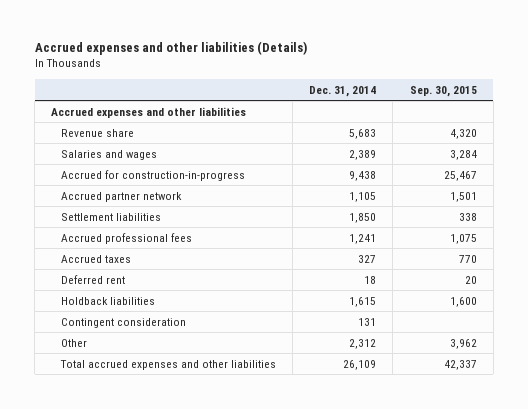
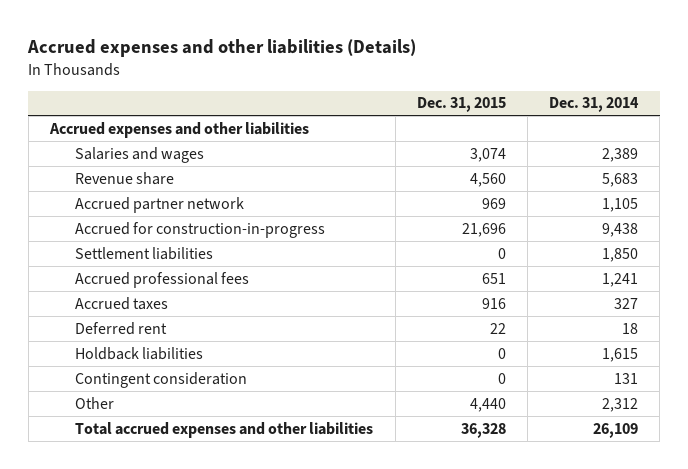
[409,85,477,97] Sep. 30, 2015 -> none
none -> [416,97,506,113] Dec. 31, 2015
[61,128,135,137] Revenue share -> [75,171,175,185] Revenue share
[61,169,246,181] Accrued for construction-in-progress -> [75,221,326,238] Accrued for construction-in-progress

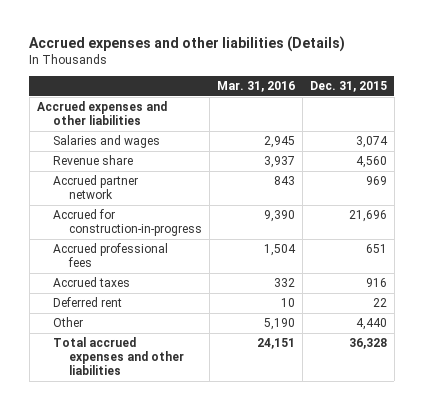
[549,97,640,113] Dec. 31, 2014 -> none
none -> [216,81,295,93] Mar. 31, 2016
[75,246,214,260] Settlement liabilities -> none
[75,346,204,360] Holdback liabilities -> none
[75,371,248,388] Contingent consideration -> none

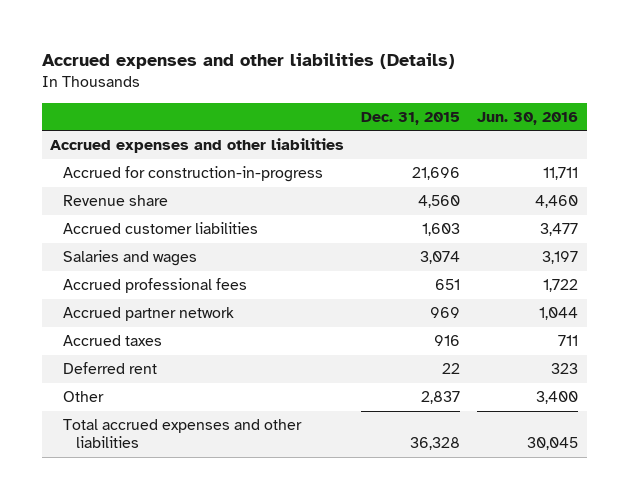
[216,81,295,93] Mar. 31, 2016 -> none
none -> [477,111,579,125] Jun. 30, 2016
[52,155,133,166] Revenue share -> [63,195,169,207] Revenue share
none -> [63,222,259,235] Accrued customer liabilities
[52,135,160,149] Salaries and wages -> [63,250,198,267] Salaries and wages
[52,175,138,200] Accrued partner network -> [63,307,235,322] Accrued partner network
[355,318,387,331] 4,440 -> [421,391,461,405] 2,837

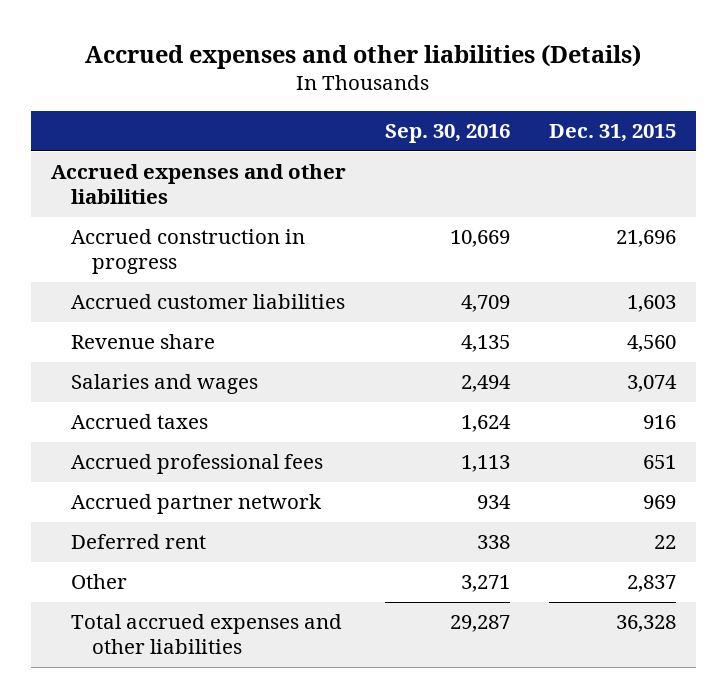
[477,111,579,125] Jun. 30, 2016 -> none
none -> [384,124,510,144] Sep. 30, 2016
[63,166,324,183] Accrued for construction-in-progress -> [71,229,306,275] Accrued construction in progress
[63,195,169,207] Revenue share -> [71,334,216,350] Revenue share
[63,335,163,347] Accrued taxes -> [71,414,209,430] Accrued taxes

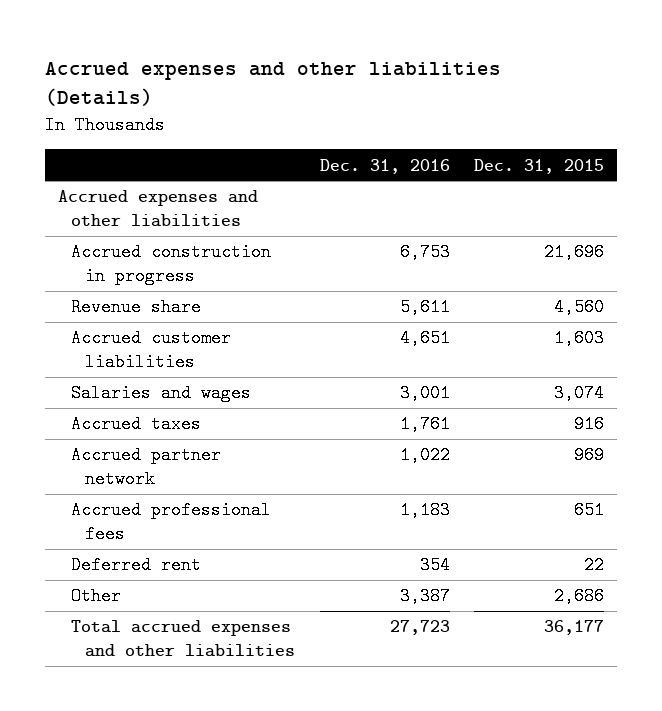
[384,124,510,144] Sep. 30, 2016 -> none
none -> [319,158,450,174] Dec. 31, 2016
[71,294,346,310] Accrued customer liabilities -> [71,329,232,372] Accrued customer liabilities
[71,454,324,475] Accrued professional fees -> [71,501,272,544] Accrued professional fees
[627,575,677,593] 2,837 -> [554,587,605,606] 2,686
[616,615,677,633] 36,328 -> [544,620,605,636] 36,177

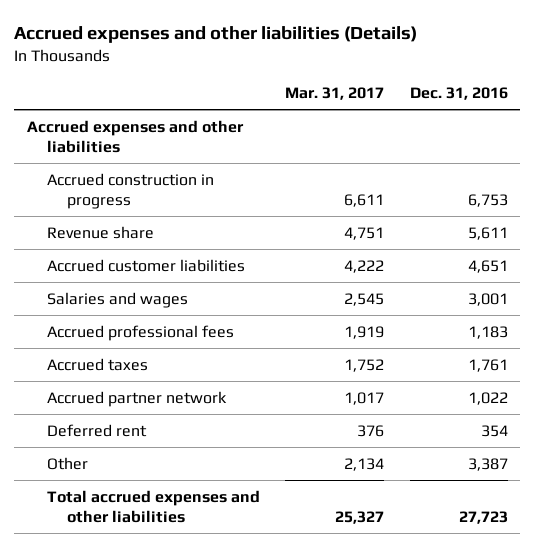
[474,158,605,174] Dec. 31, 2015 -> none
none -> [285,87,385,101] Mar. 31, 2017
[71,501,272,544] Accrued professional fees -> [47,324,235,341] Accrued professional fees

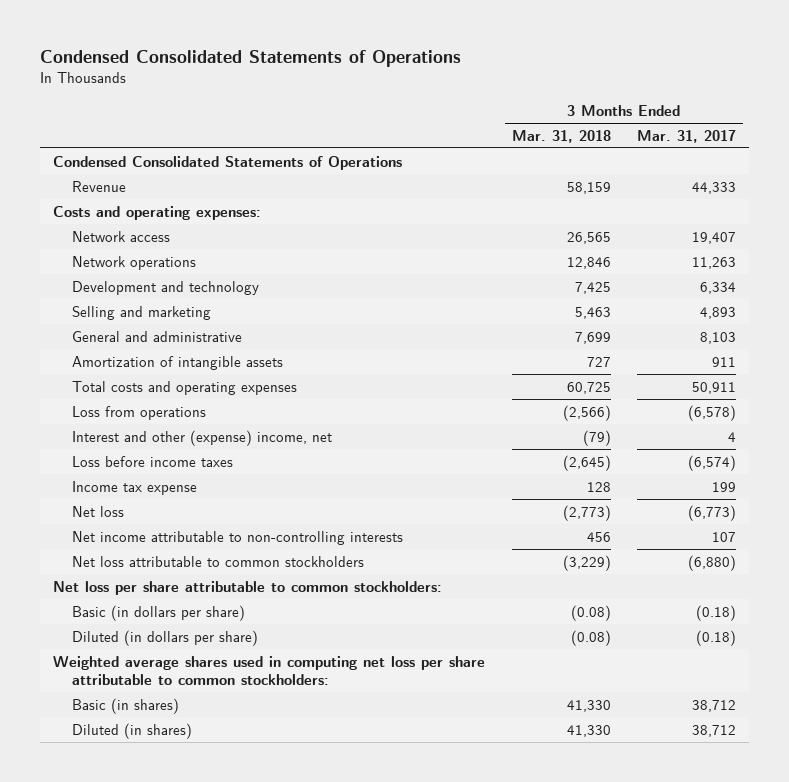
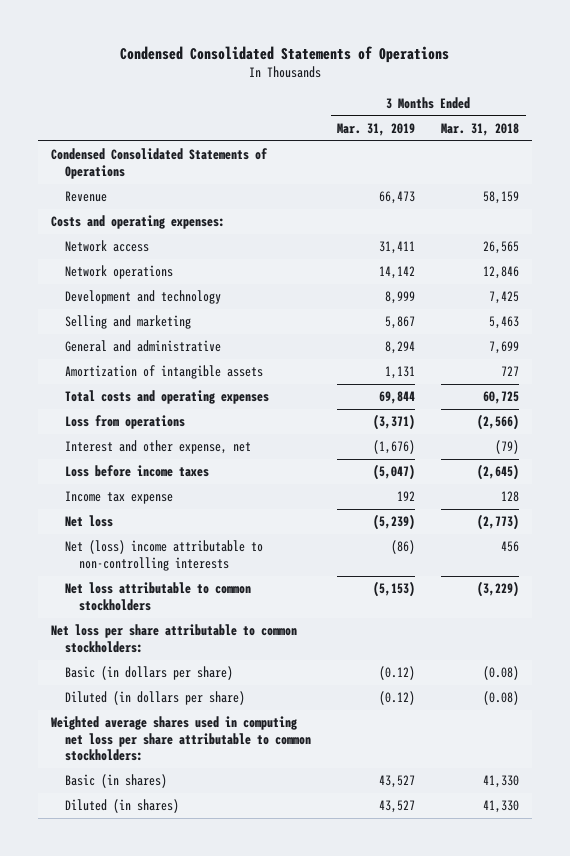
[637,129,737,143] Mar. 31, 2017 -> none
none -> [337,122,416,136] Mar. 31, 2019
[72,429,333,446] Interest and other (expense) income, net -> [64,440,251,455] Interest and other expense, net
[72,530,404,545] Net income attributable to non-controlling interests -> [64,540,263,571] Net (loss) income attributable to non-controlling interests

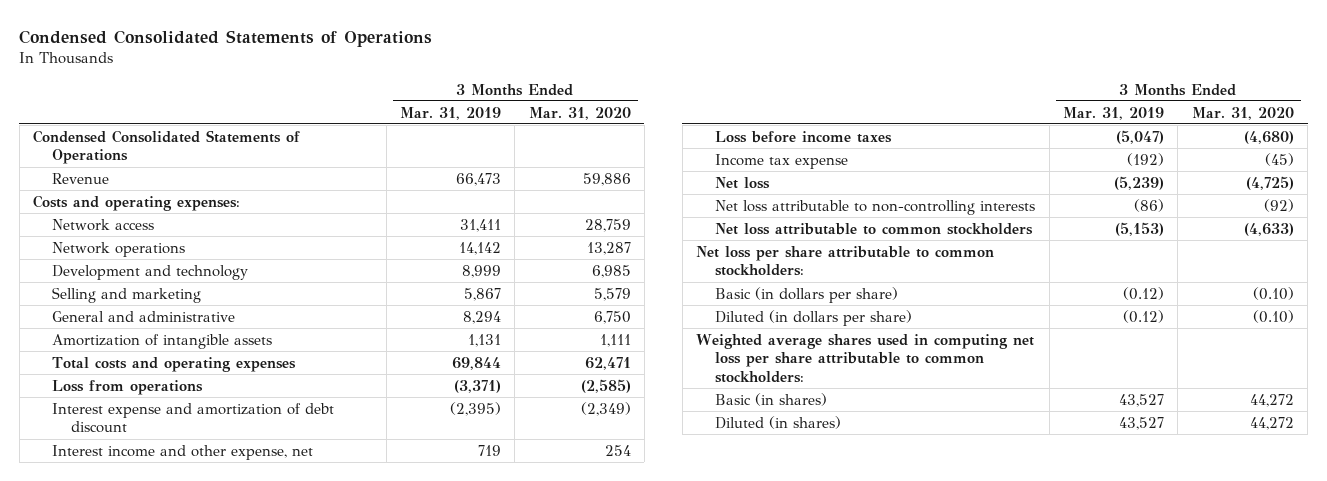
[441,122,520,136] Mar. 31, 2018 -> none
none -> [528,106,631,120] Mar. 31, 2020
none -> [52,402,335,434] Interest expense and amortization of debt discount
[64,440,251,455] Interest and other expense, net -> [52,444,314,460] Interest income and other expense, net
[373,440,416,455] (1,676) -> [477,444,501,456] 719
[397,491,416,502] 192 -> [1126,152,1164,166] (192)
[64,540,263,571] Net (loss) income attributable to non-controlling interests -> [715,199,1036,215] Net loss attributable to non-controlling interests

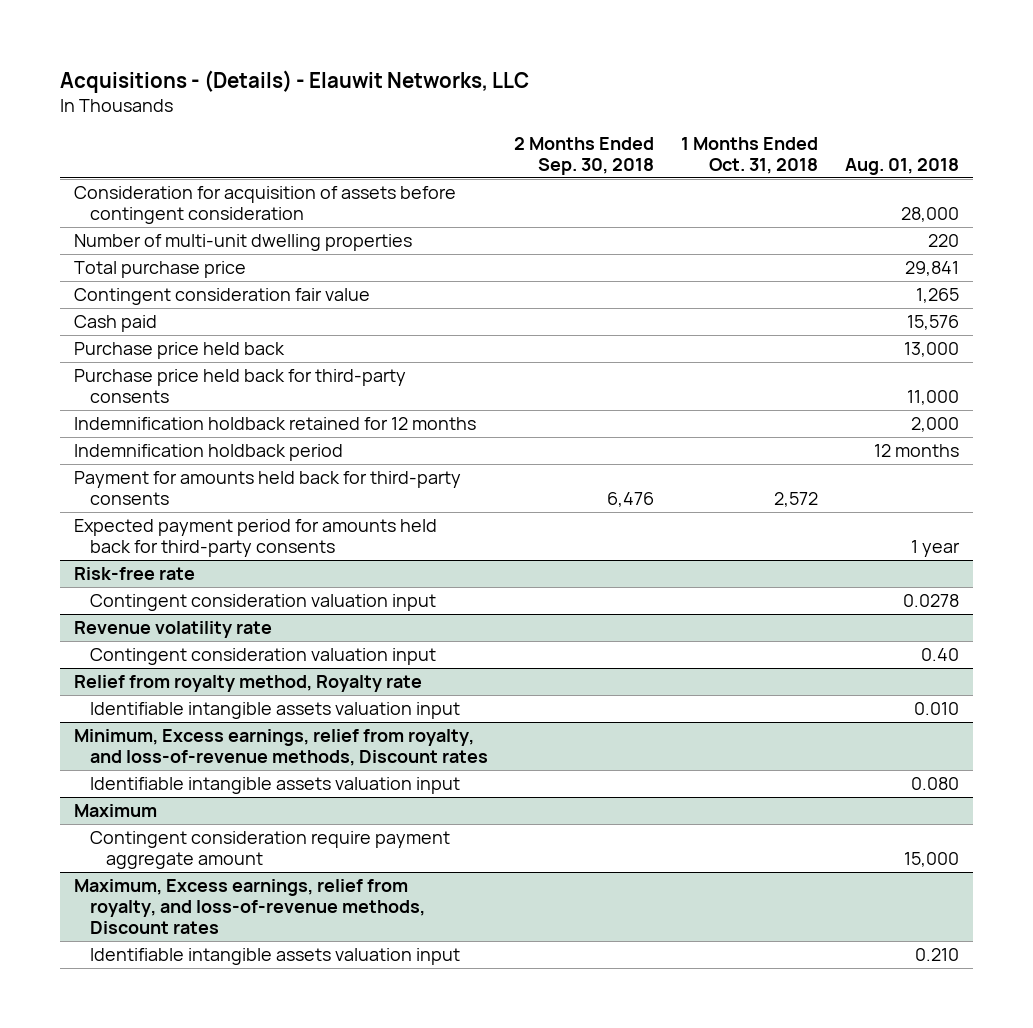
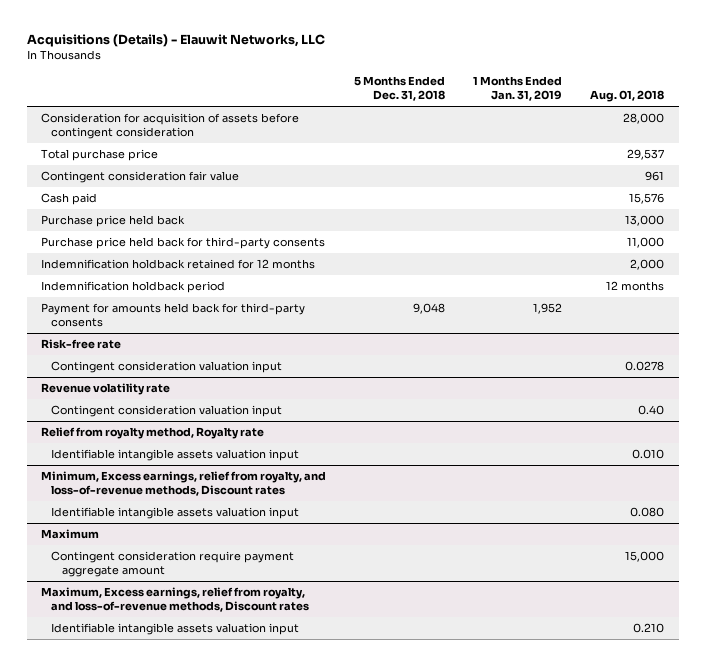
[60,69,530,93] Acquisitions - (Details) - Elauwit Networks, LLC -> [27,34,326,48] Acquisitions (Details) - Elauwit Networks, LLC
[514,136,655,175] 2 Months Ended Sep. 30, 2018 -> none
[681,136,819,174] 1 Months Ended Oct. 31, 2018 -> none
none -> [354,76,446,102] 5 Months Ended Dec. 31, 2018
none -> [473,76,563,102] 1 Months Ended Jan. 31, 2019
[73,233,412,251] Number of multi-unit dwelling properties -> none
[905,260,960,276] 29,841 -> [627,148,665,160] 29,537
[916,287,960,303] 1,265 -> [645,170,665,181] 961
[73,518,437,558] Expected payment period for amounts held back for third-party consents -> none

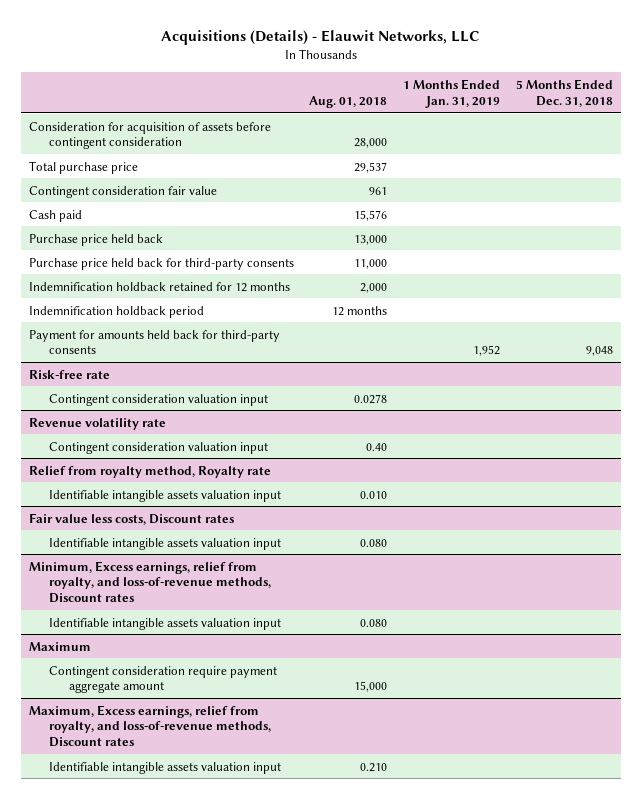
none -> [28,512,234,525] Fair value less costs, Discount rates
none -> [49,537,282,550] Identifiable intangible assets valuation input

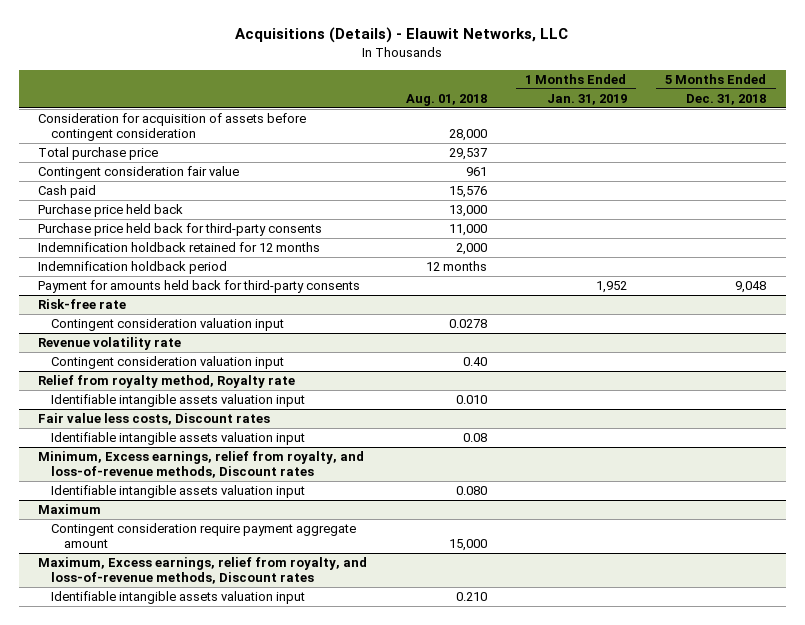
[360,538,388,547] 0.080 -> [463,433,488,443] 0.08

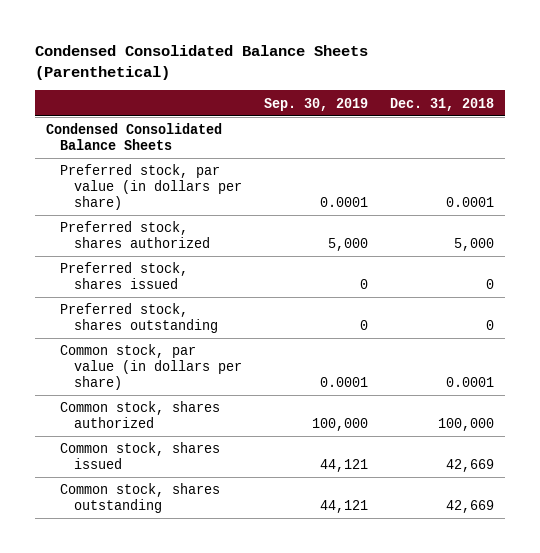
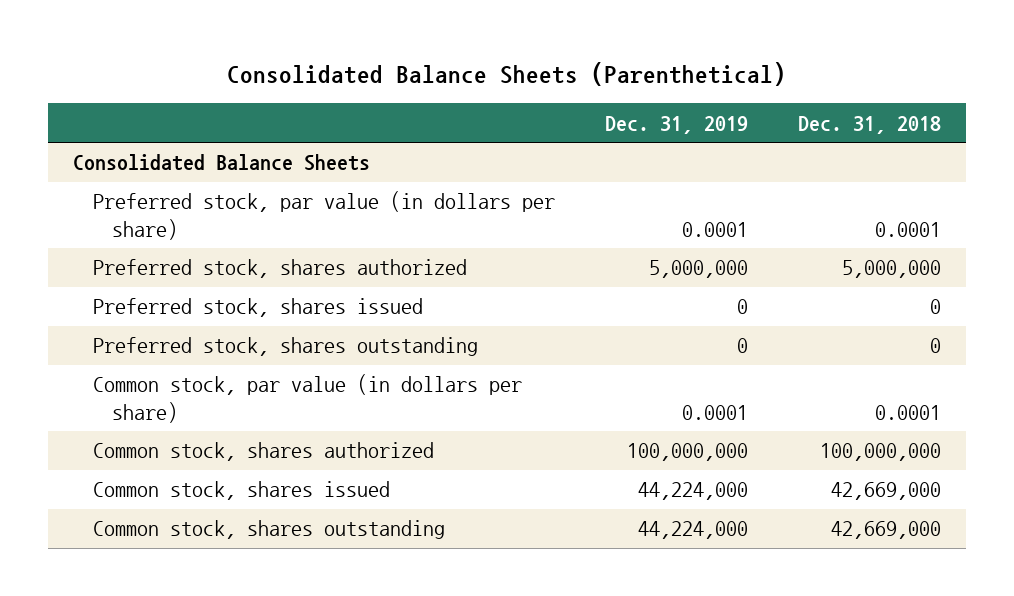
[35,45,369,81] Condensed Consolidated Balance Sheets (Parenthetical) -> [227,61,787,86] Consolidated Balance Sheets (Parenthetical)
[264,97,369,111] Sep. 30, 2019 -> none
none -> [604,115,748,134] Dec. 31, 2019
[46,123,223,150] Condensed Consolidated Balance Sheets -> [73,154,371,172] Consolidated Balance Sheets
[454,237,495,251] 5,000 -> [841,260,941,279] 5,000,000
[438,417,495,431] 100,000 -> [819,443,941,462] 100,000,000
[446,458,495,472] 42,669 -> [830,482,941,501] 42,669,000
[446,499,495,513] 42,669 -> [830,521,941,540] 42,669,000

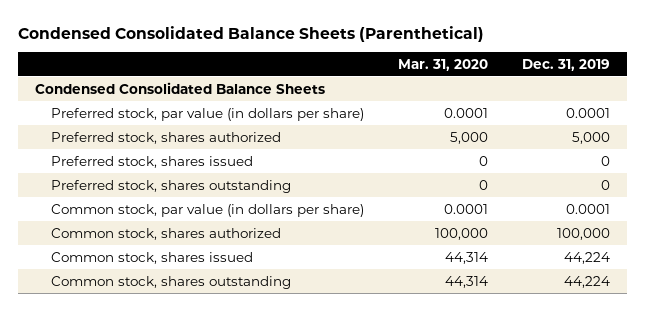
[227,61,787,86] Consolidated Balance Sheets (Parenthetical) -> [17,25,484,42] Condensed Consolidated Balance Sheets (Parenthetical)
[797,115,941,134] Dec. 31, 2018 -> none
none -> [398,58,489,71] Mar. 31, 2020
[73,154,371,172] Consolidated Balance Sheets -> [34,81,325,94] Condensed Consolidated Balance Sheets
[648,260,748,279] 5,000,000 -> [571,131,610,144] 5,000
[626,443,748,462] 100,000,000 -> [556,227,610,240] 100,000
[637,482,748,501] 44,224,000 -> [563,251,610,264] 44,224
[637,521,748,540] 44,224,000 -> [563,275,610,288] 44,224

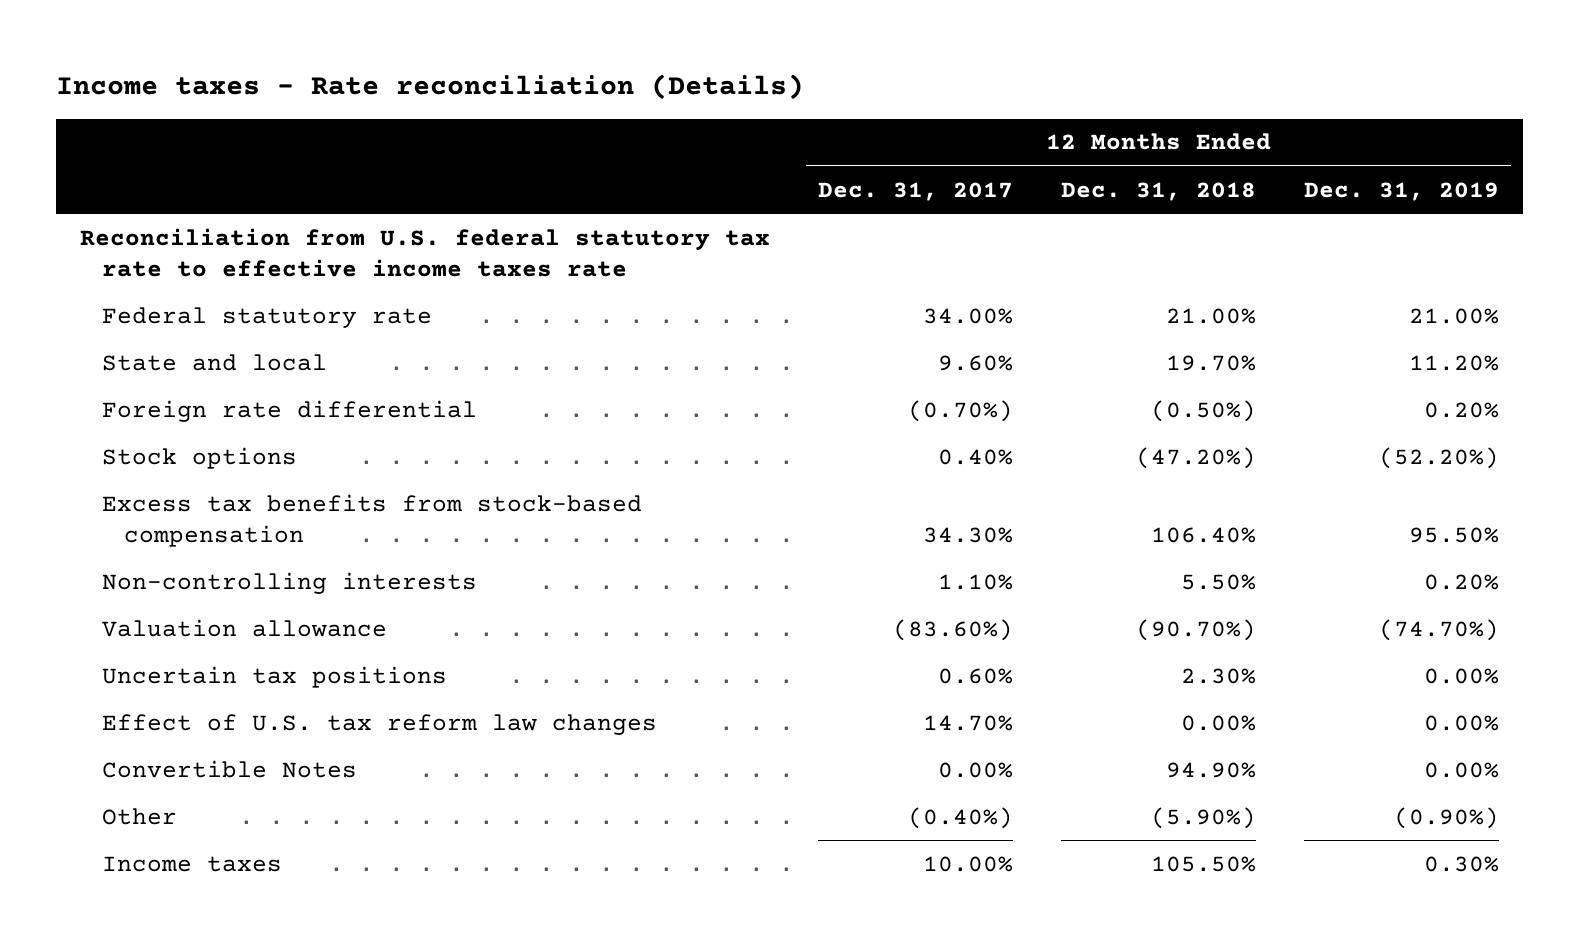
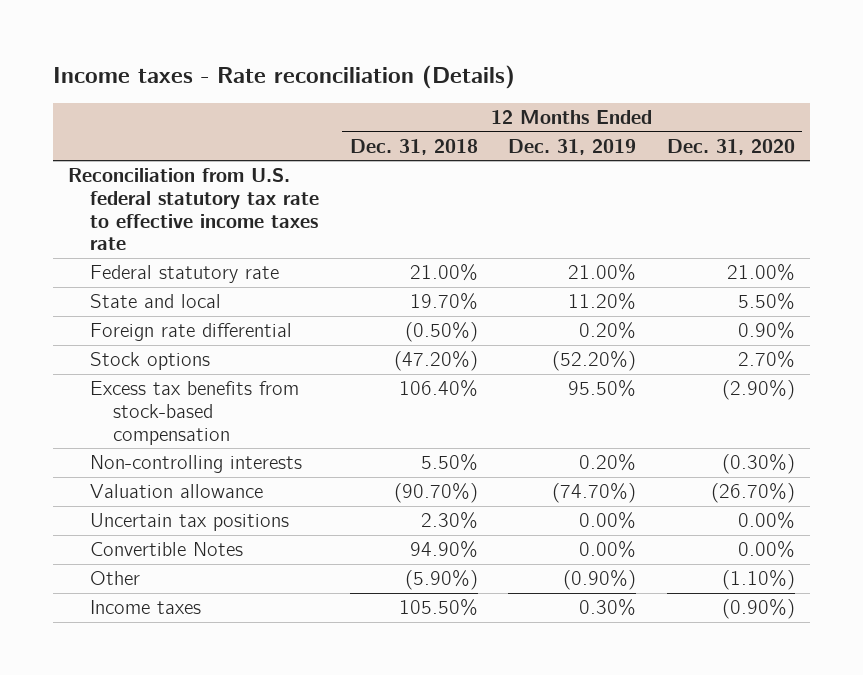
[817,181,1013,201] Dec. 31, 2017 -> none
none -> [666,138,795,155] Dec. 31, 2020
[101,713,657,735] Effect of U.S. tax reform law changes -> none

